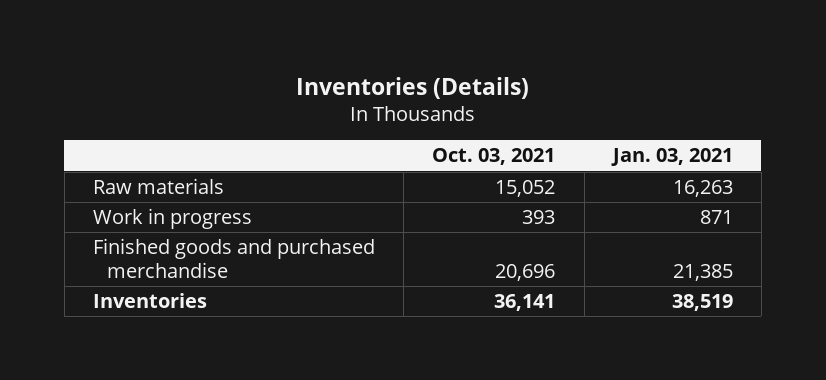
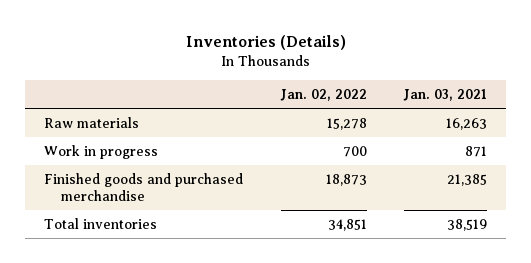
[432,148,556,166] Oct. 03, 2021 -> none
none -> [279,89,367,102] Jan. 02, 2022
[93,293,208,309] Inventories -> [44,217,158,229] Total inventories

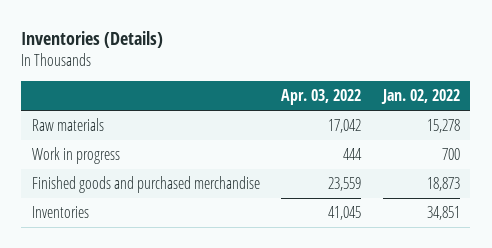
[402,89,487,102] Jan. 03, 2021 -> none
none -> [281,89,362,106] Apr. 03, 2022
[44,217,158,229] Total inventories -> [31,205,89,218] Inventories

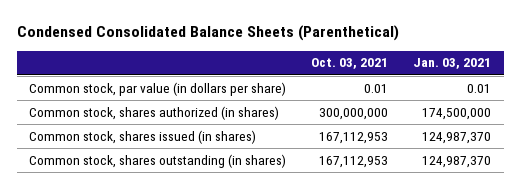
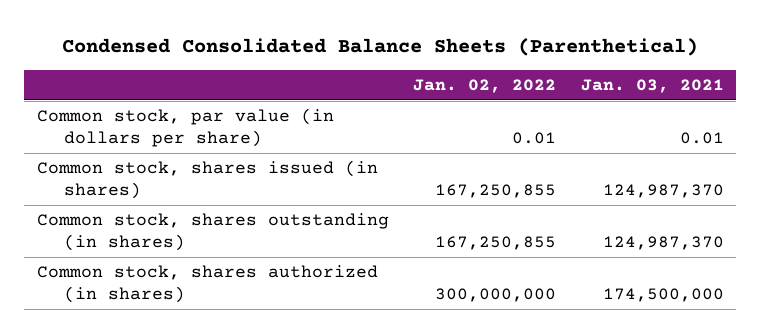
[311,58,389,70] Oct. 03, 2021 -> none
none -> [413,79,557,94] Jan. 02, 2022
[29,105,280,120] Common stock, shares authorized (in shares) -> [36,265,378,304] Common stock, shares authorized (in shares)

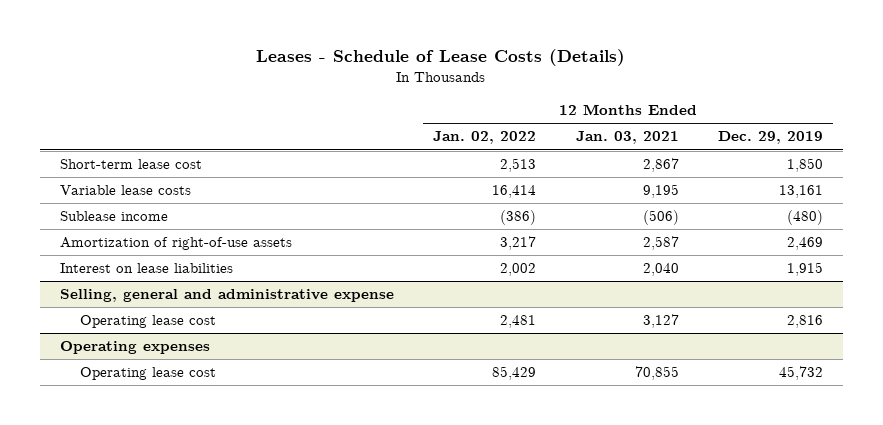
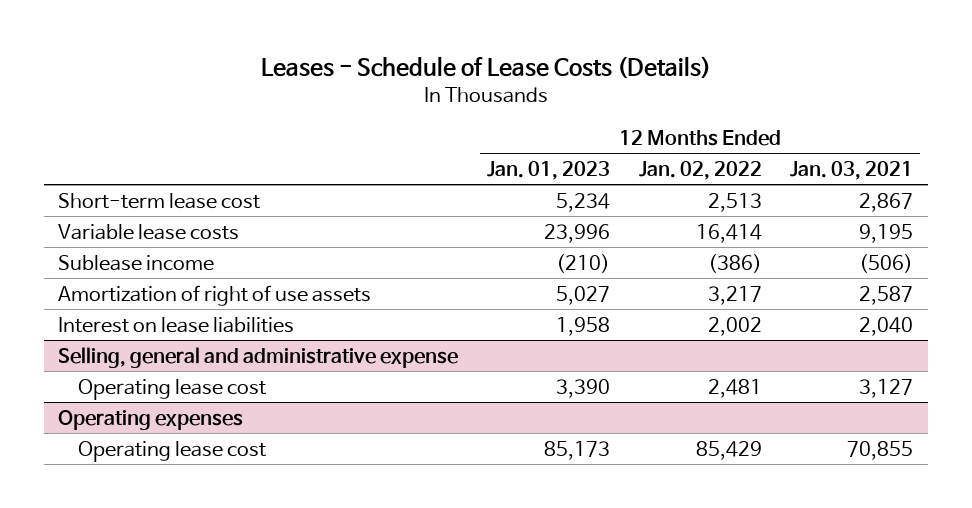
[717,131,823,145] Dec. 29, 2019 -> none
none -> [486,160,610,180] Jan. 01, 2023
[59,237,292,251] Amortization of right-of-use assets -> [58,284,372,306] Amortization of right of use assets

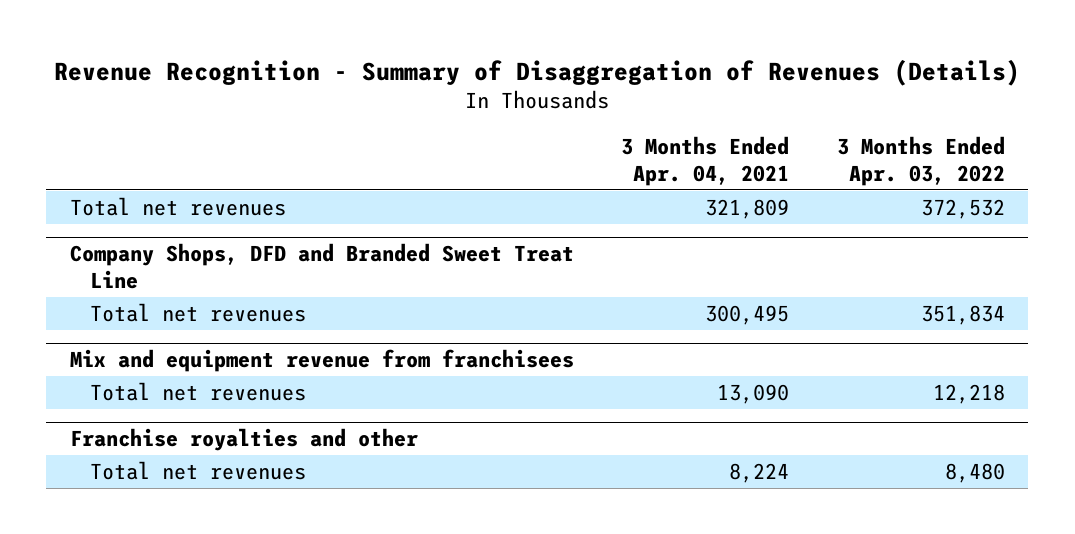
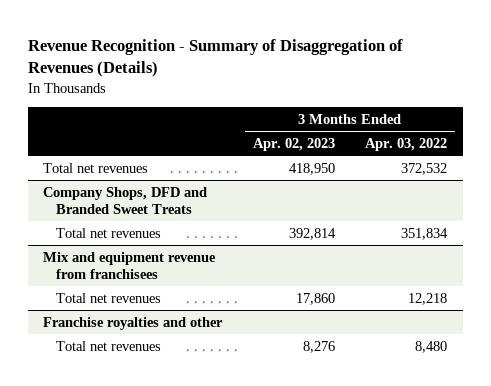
[621,135,790,186] 3 Months Ended Apr. 04, 2021 -> none
none -> [252,137,335,151] Apr. 02, 2023
[70,243,575,290] Company Shops, DFD and Branded Sweet Treat Line -> [43,186,208,215] Company Shops, DFD and Branded Sweet Treats

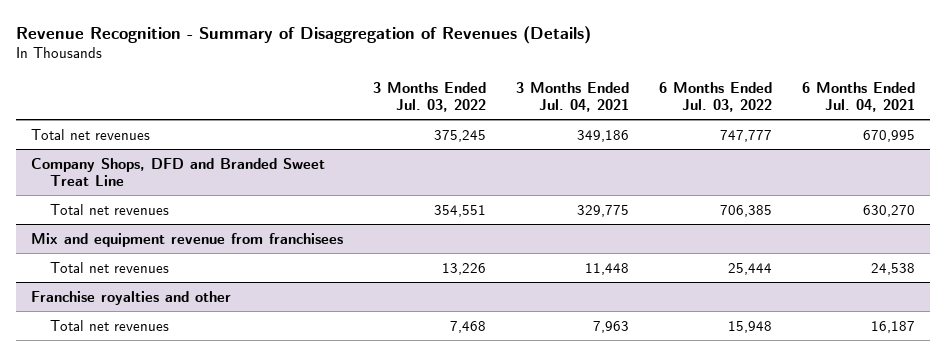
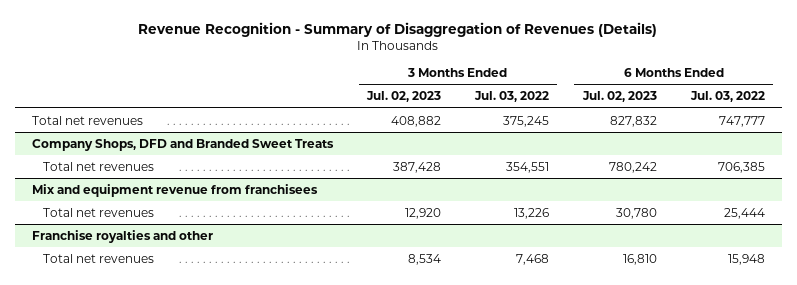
[515,81,629,113] 3 Months Ended Jul. 04, 2021 -> none
[801,81,915,113] 6 Months Ended Jul. 04, 2021 -> none
none -> [366,91,442,103] Jul. 02, 2023
none -> [581,91,657,103] Jul. 02, 2023
[30,157,325,187] Company Shops, DFD and Branded Sweet Treat Line -> [32,138,335,151] Company Shops, DFD and Branded Sweet Treats

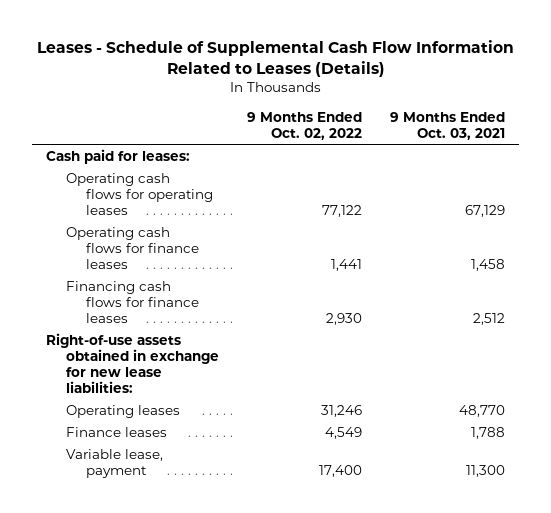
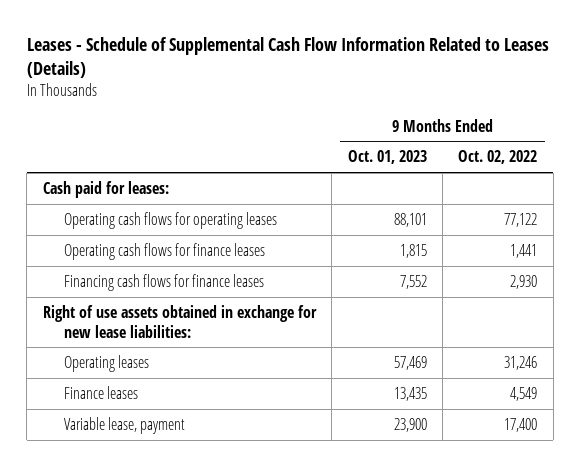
[389,111,505,140] 9 Months Ended Oct. 03, 2021 -> none
none -> [347,150,427,165] Oct. 01, 2023
[46,332,220,394] Right-of-use assets obtained in exchange for new lease liabilities: -> [42,304,317,338] Right of use assets obtained in exchange for new lease liabilities:

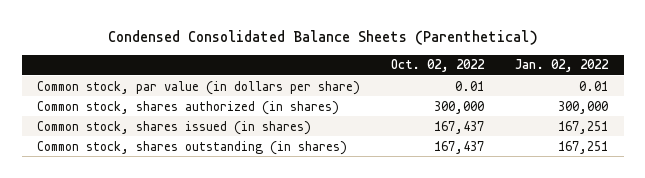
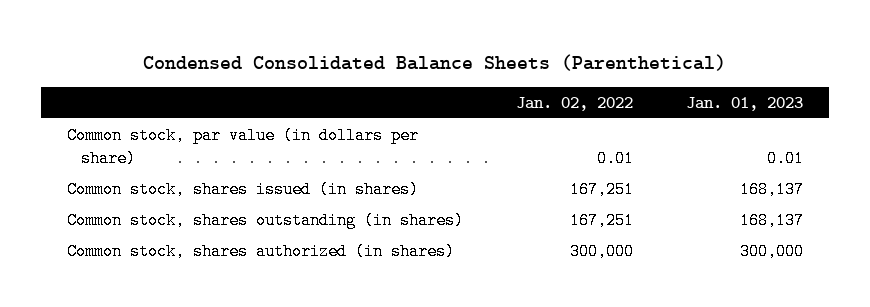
[391,59,486,73] Oct. 02, 2022 -> none
none -> [685,96,803,111] Jan. 01, 2023
[37,100,340,115] Common stock, shares authorized (in shares) -> [67,243,456,261] Common stock, shares authorized (in shares)

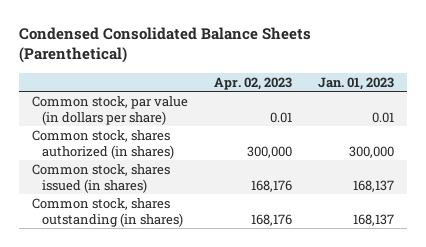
[515,96,633,111] Jan. 02, 2022 -> none
none -> [213,76,292,90] Apr. 02, 2023
[67,243,456,261] Common stock, shares authorized (in shares) -> [31,130,174,159] Common stock, shares authorized (in shares)

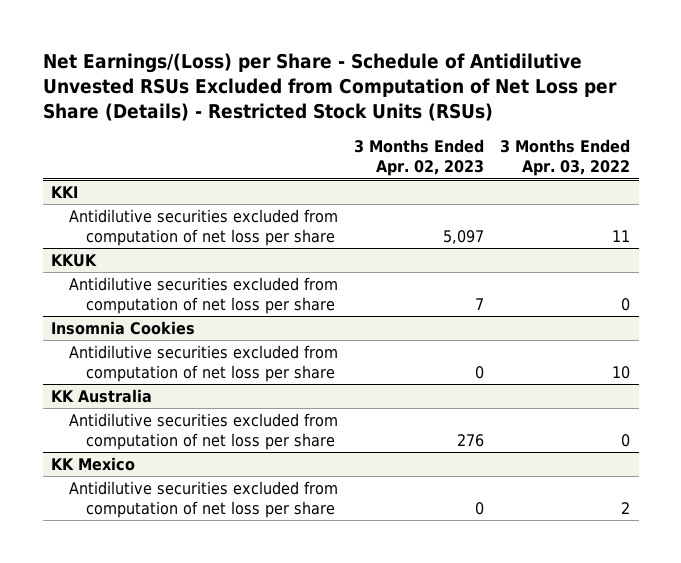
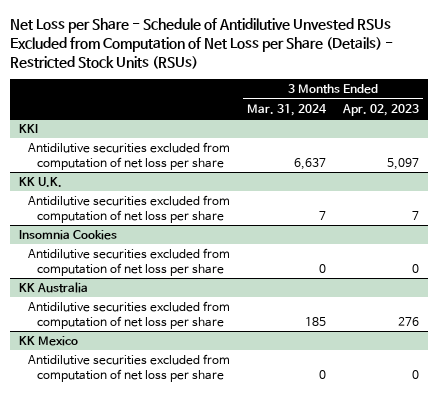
[42,52,617,122] Net Earnings/(Loss) per Share - Schedule of Antidilutive Unvested RSUs Excluded from Computation of Net Loss per Share (Details) - Restricted Stock Units (RSUs) -> [10,18,394,70] Net Loss per Share - Schedule of Antidilutive Unvested RSUs Excluded from Computation of Net Loss per Share (Details) - Restricted Stock Units (RSUs)
[500,139,631,177] 3 Months Ended Apr. 03, 2022 -> none
none -> [247,103,328,116] Mar. 31, 2024
[51,254,98,268] KKUK -> [19,177,63,188] KK U.K.

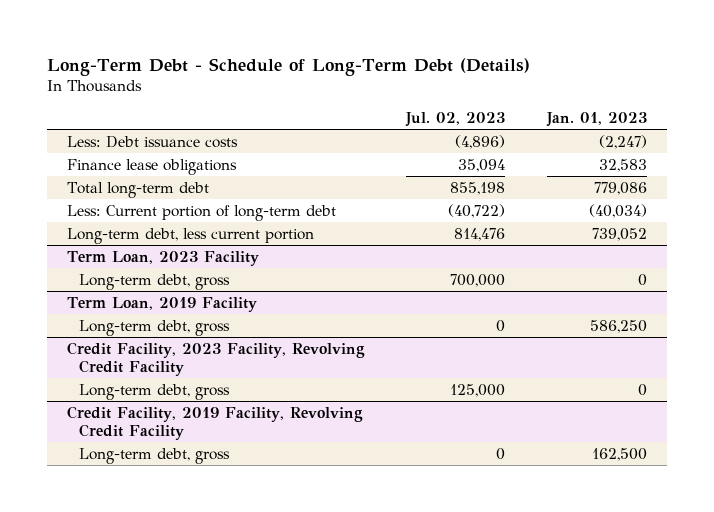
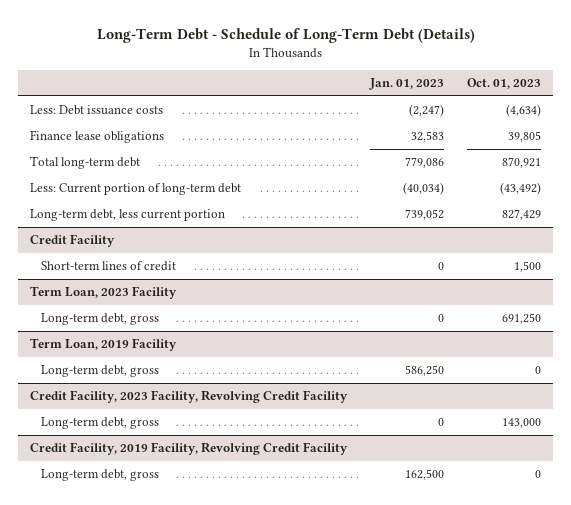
[405,112,506,128] Jul. 02, 2023 -> none
none -> [467,78,542,90] Oct. 01, 2023
none -> [29,234,115,248] Credit Facility
none -> [40,261,176,272] Short-term lines of credit

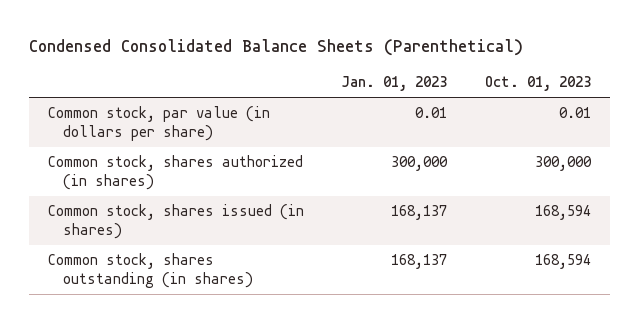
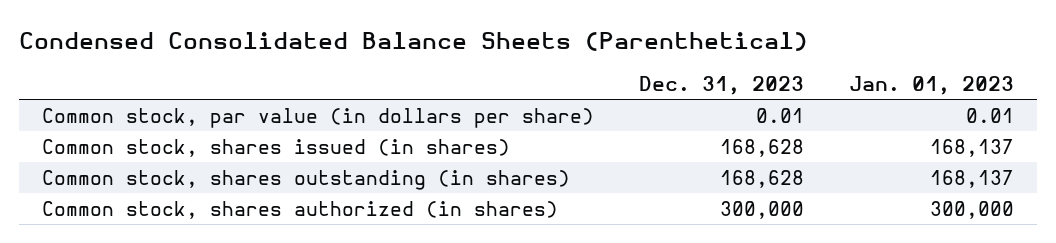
[484,76,591,92] Oct. 01, 2023 -> none
none -> [639,75,805,95] Dec. 31, 2023
[48,155,304,190] Common stock, shares authorized (in shares) -> [41,200,558,219] Common stock, shares authorized (in shares)

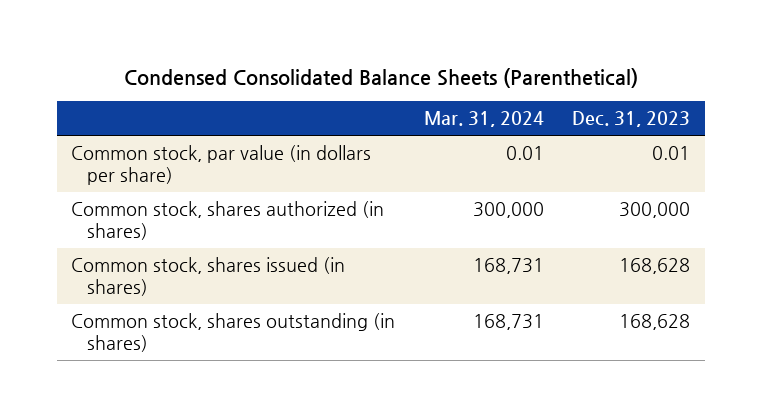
[849,75,1015,95] Jan. 01, 2023 -> none
none -> [423,111,544,128] Mar. 31, 2024
[41,200,558,219] Common stock, shares authorized (in shares) -> [71,201,385,240] Common stock, shares authorized (in shares)

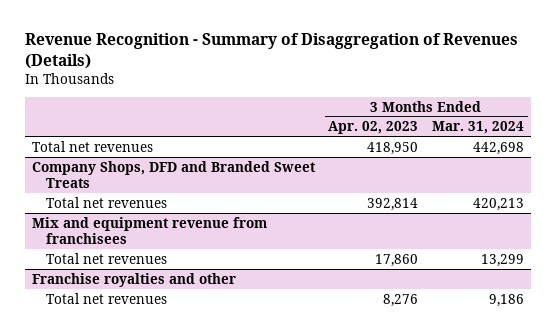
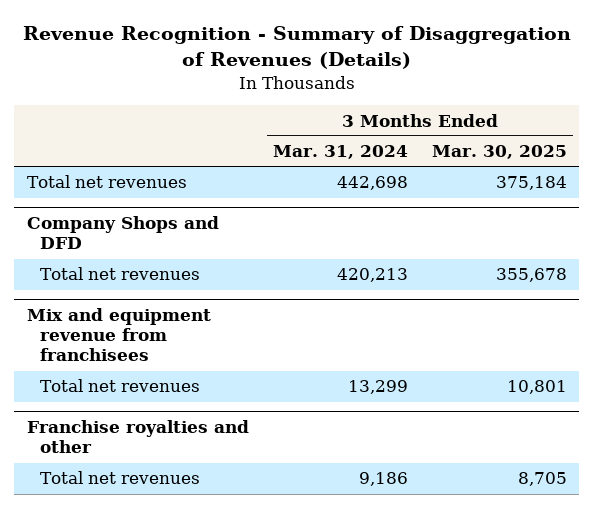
[328,121,419,135] Apr. 02, 2023 -> none
none -> [432,145,568,160] Mar. 30, 2025
[31,160,316,188] Company Shops, DFD and Branded Sweet Treats -> [26,216,219,250] Company Shops and DFD

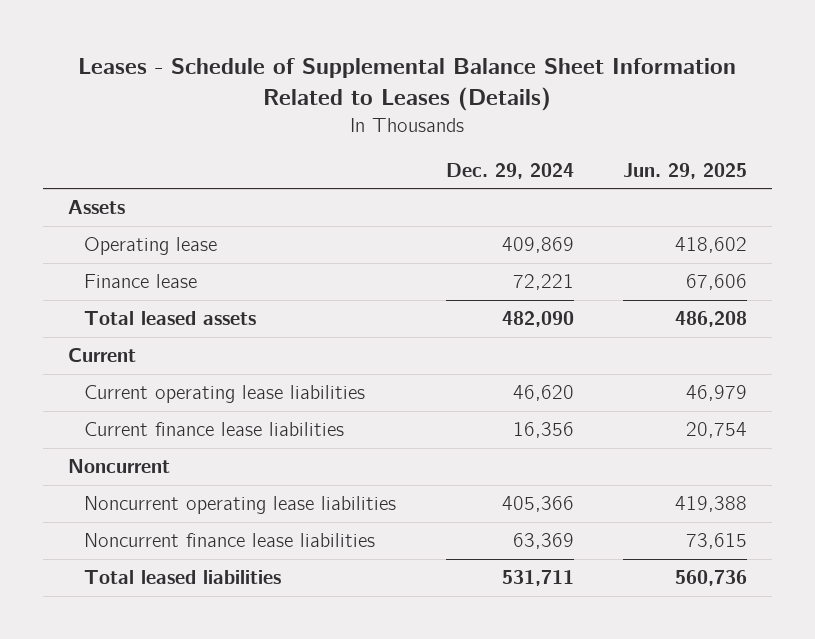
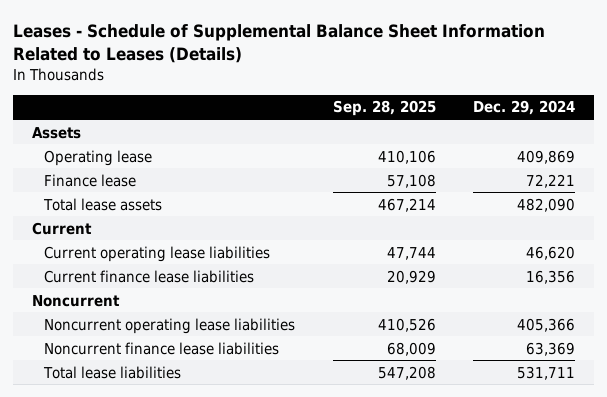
[623,162,748,179] Jun. 29, 2025 -> none
none -> [332,100,436,117] Sep. 28, 2025
[83,311,256,326] Total leased assets -> [43,197,163,211] Total lease assets
[83,570,281,585] Total leased liabilities -> [43,365,182,379] Total lease liabilities

